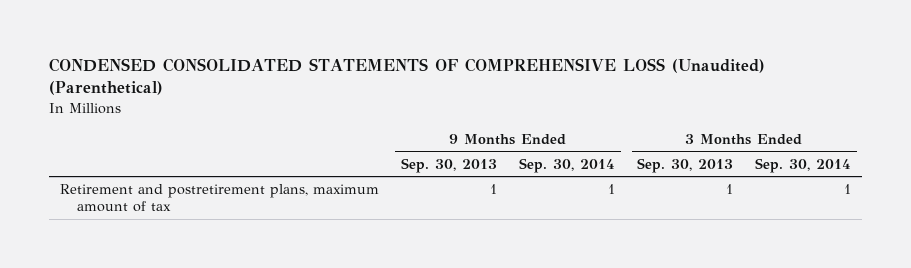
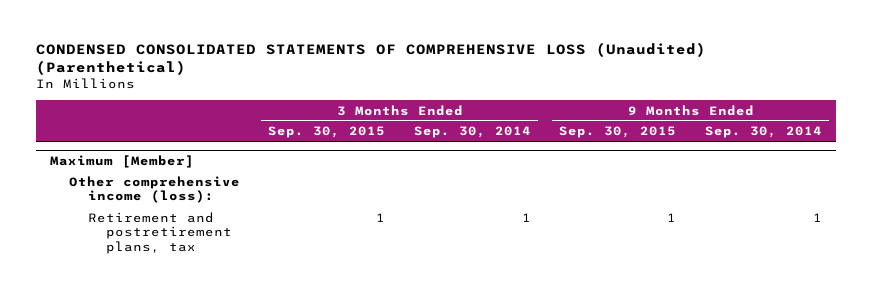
[400,158,497,174] Sep. 30, 2013 -> none
[637,158,734,174] Sep. 30, 2013 -> none
none -> [268,126,386,139] Sep. 30, 2015
none -> [559,126,677,139] Sep. 30, 2015
none -> [50,154,195,168] Maximum [Member]
none -> [68,175,240,204] Other comprehensive income (loss):
[59,184,379,213] Retirement and postretirement plans, maximum amount of tax -> [87,211,233,254] Retirement and postretirement plans, tax

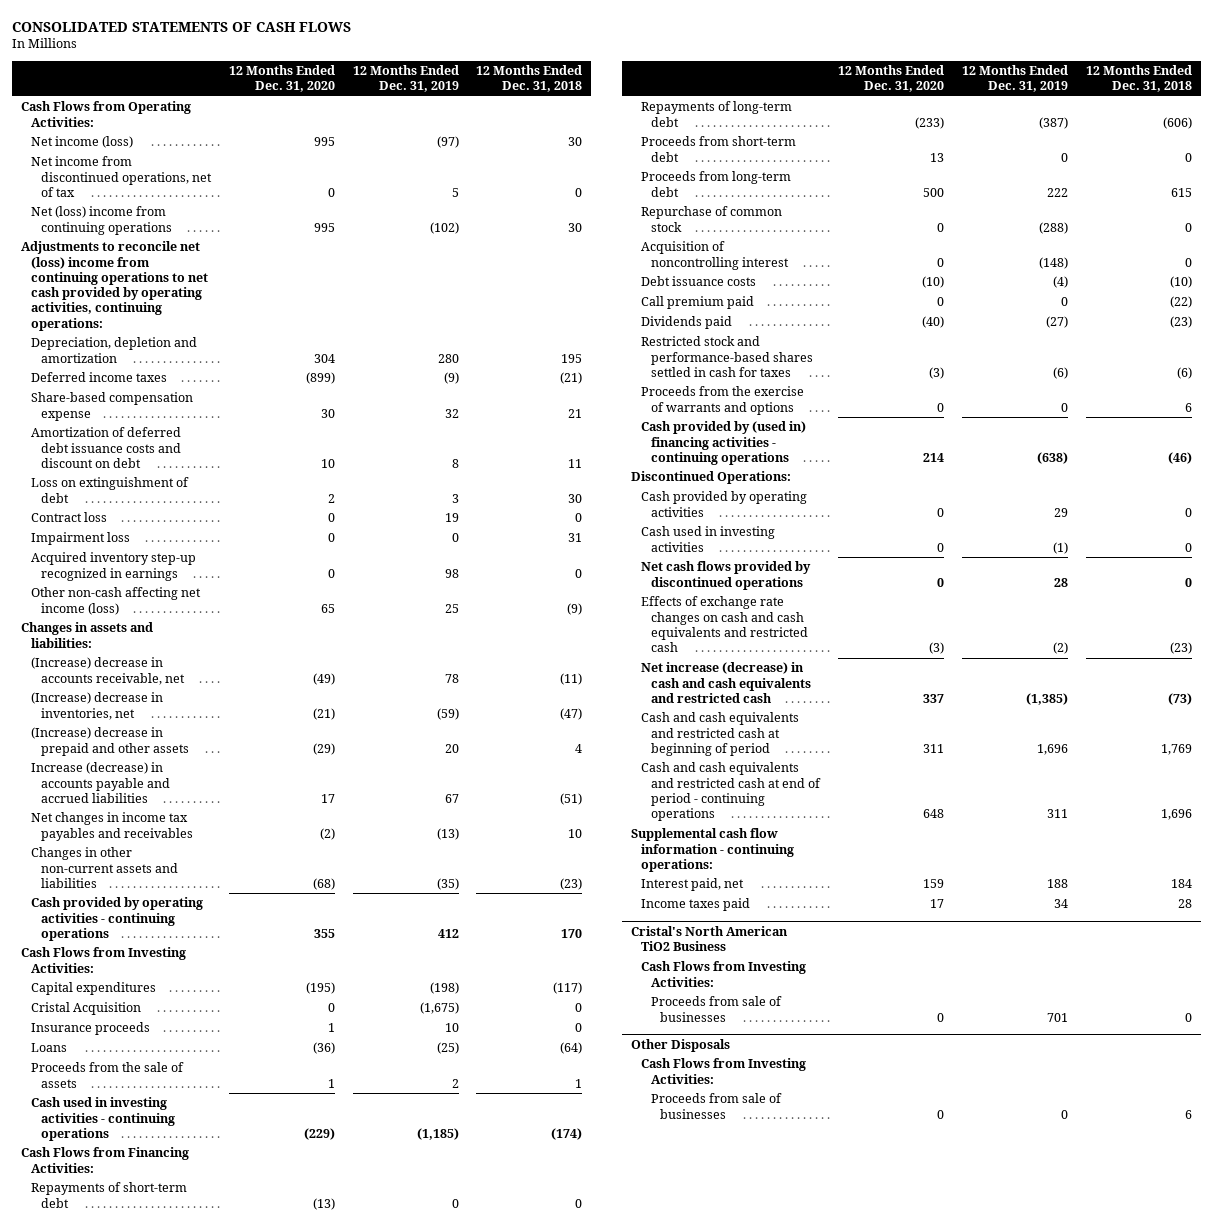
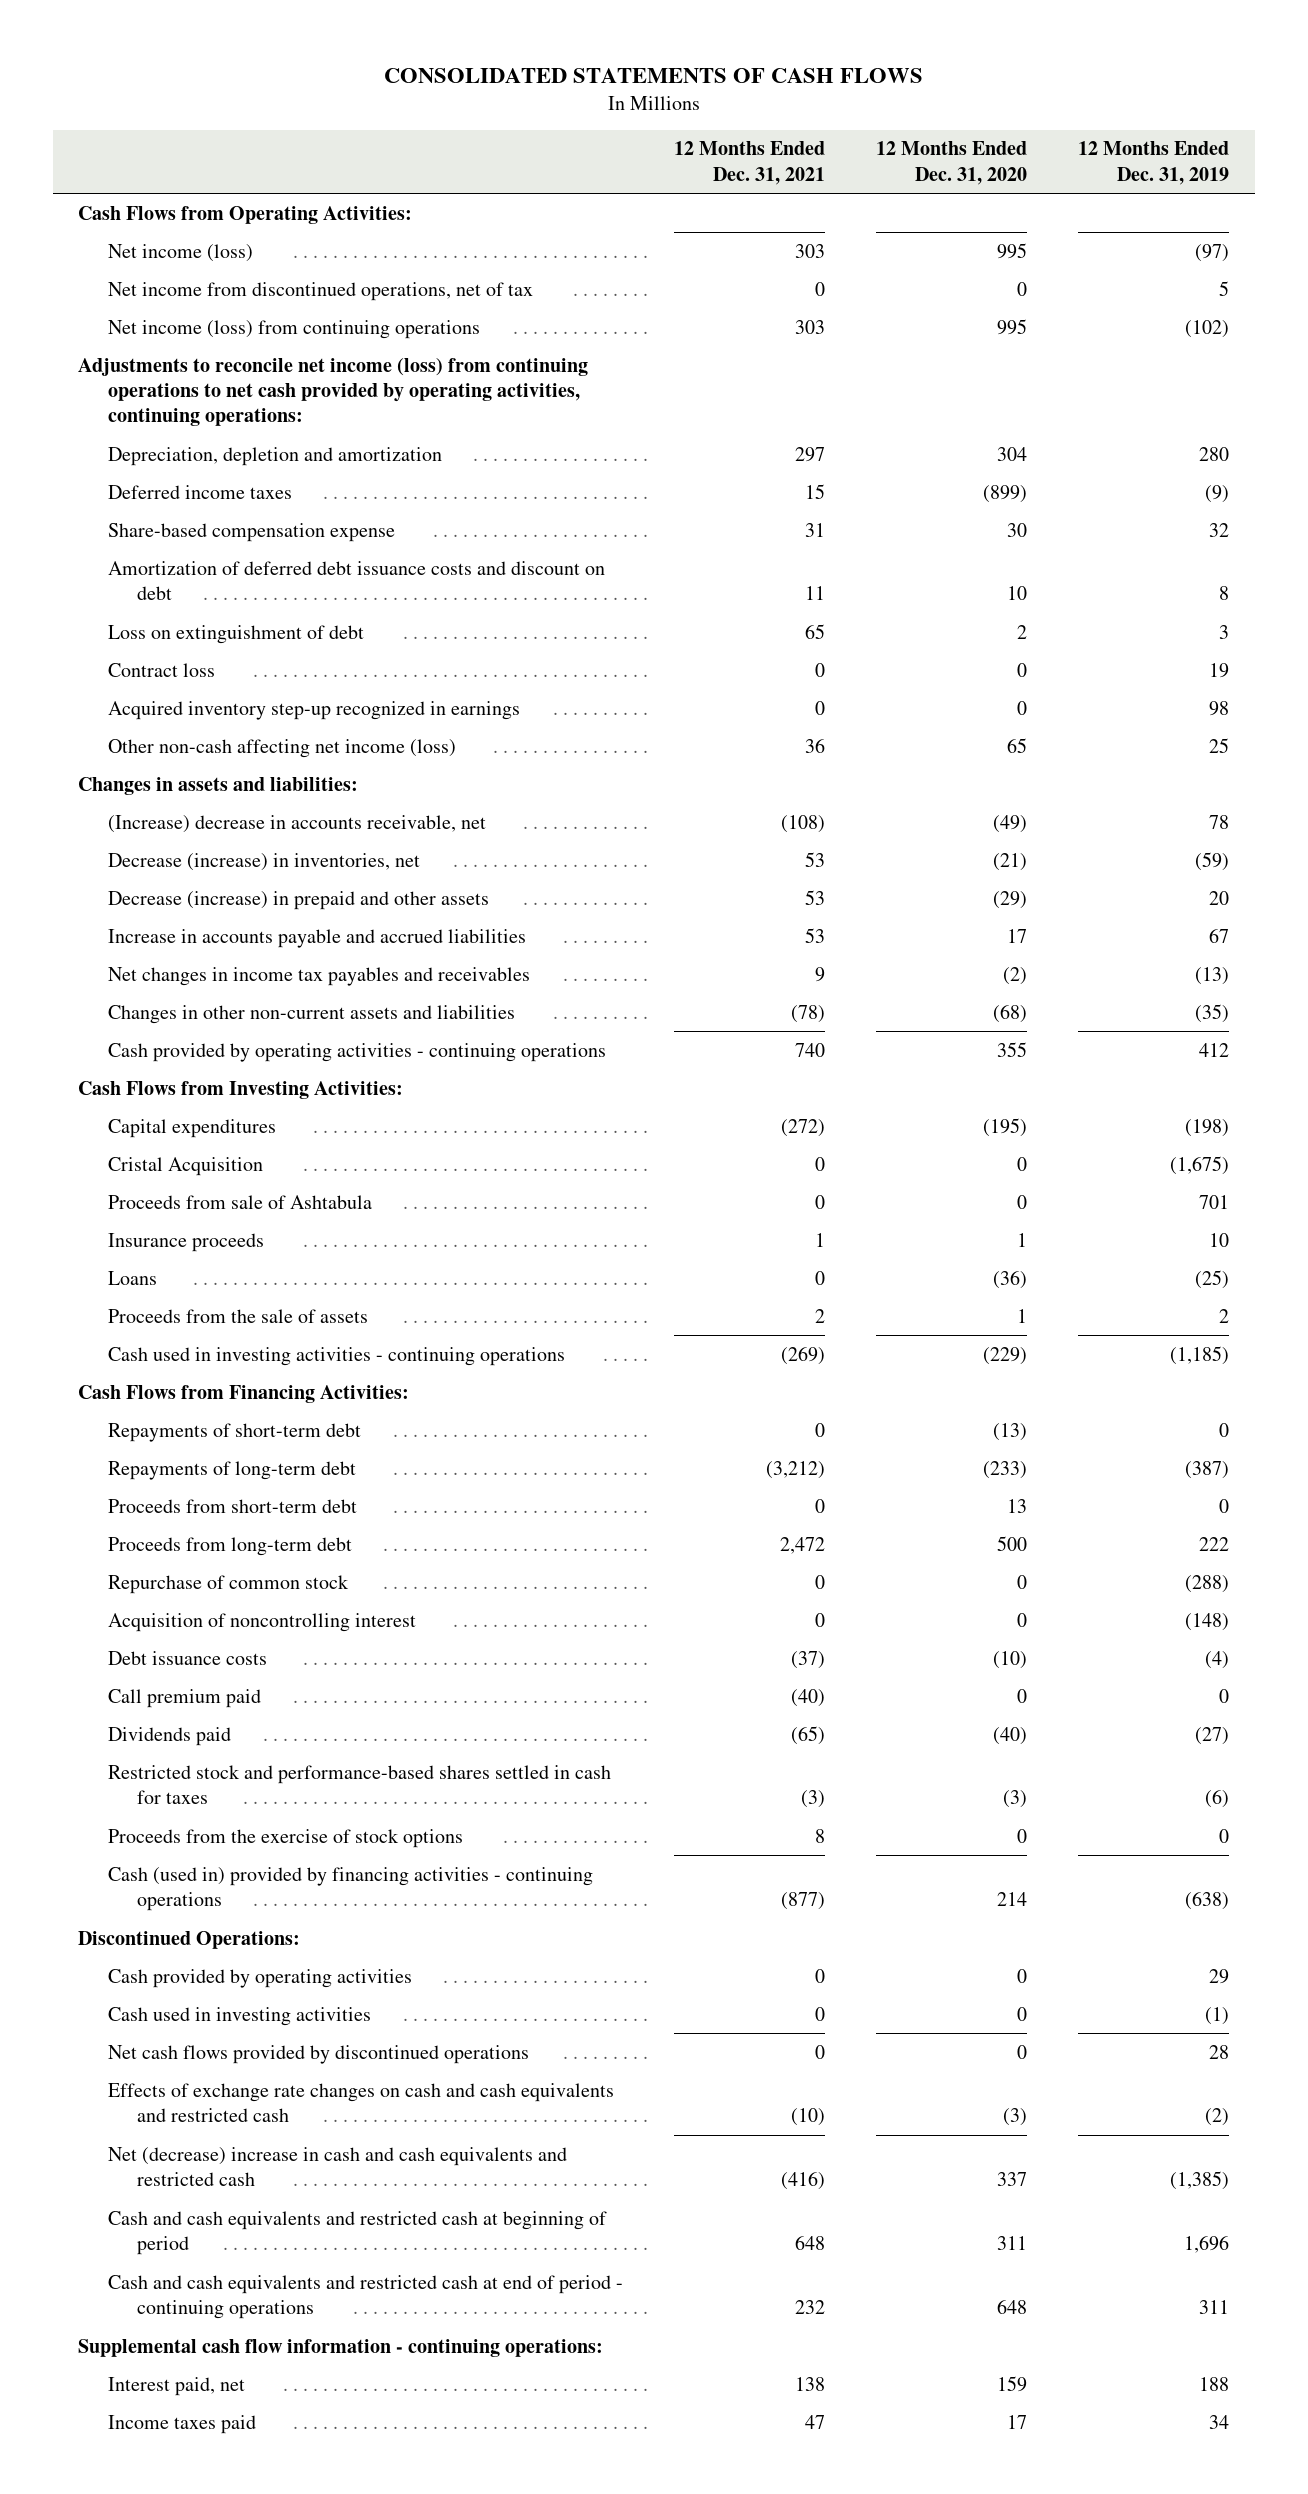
[476,64,583,93] 12 Months Ended Dec. 31, 2018 -> none
none -> [673,141,825,185] 12 Months Ended Dec. 31, 2021
[31,206,172,235] Net (loss) income from continuing operations -> [107,319,480,339] Net income (loss) from continuing operations
[21,241,209,331] Adjustments to reconcile net (loss) income from continuing operations to net cash provided by operating activities, continuing operations: -> [78,357,589,427] Adjustments to reconcile net income (loss) from continuing operations to net cash provided by operating activities, continuing operations:
[31,532,131,546] Impairment loss -> none
[31,692,164,720] (Increase) decrease in inventories, net -> [107,852,420,871] Decrease (increase) in inventories, net
[31,727,189,756] (Increase) decrease in prepaid and other assets -> [107,890,489,910] Decrease (increase) in prepaid and other assets
[31,762,170,803] Increase (decrease) in accounts payable and accrued liabilities -> [107,928,526,948] Increase in accounts payable and accrued liabilities
none -> [107,1194,372,1209] Proceeds from sale of Ashtabula
[640,386,804,415] Proceeds from the exercise of warrants and options -> [107,1828,463,1848] Proceeds from the exercise of stock options
[640,421,806,465] Cash provided by (used in) financing activities - continuing operations -> [107,1866,593,1911] Cash (used in) provided by financing activities - continuing operations
[640,662,811,703] Net increase (decrease) in cash and cash equivalents and restricted cash -> [107,2146,567,2186] Net (decrease) increase in cash and cash equivalents and restricted cash
[631,925,789,952] Cristal's North American TiO2 Business -> none
[640,961,806,987] Cash Flows from Investing Activities: -> none
[650,996,782,1022] Proceeds from sale of businesses -> none
[631,1038,731,1052] Other Disposals -> none
[640,1058,806,1084] Cash Flows from Investing Activities: -> none
[650,1093,782,1119] Proceeds from sale of businesses -> none

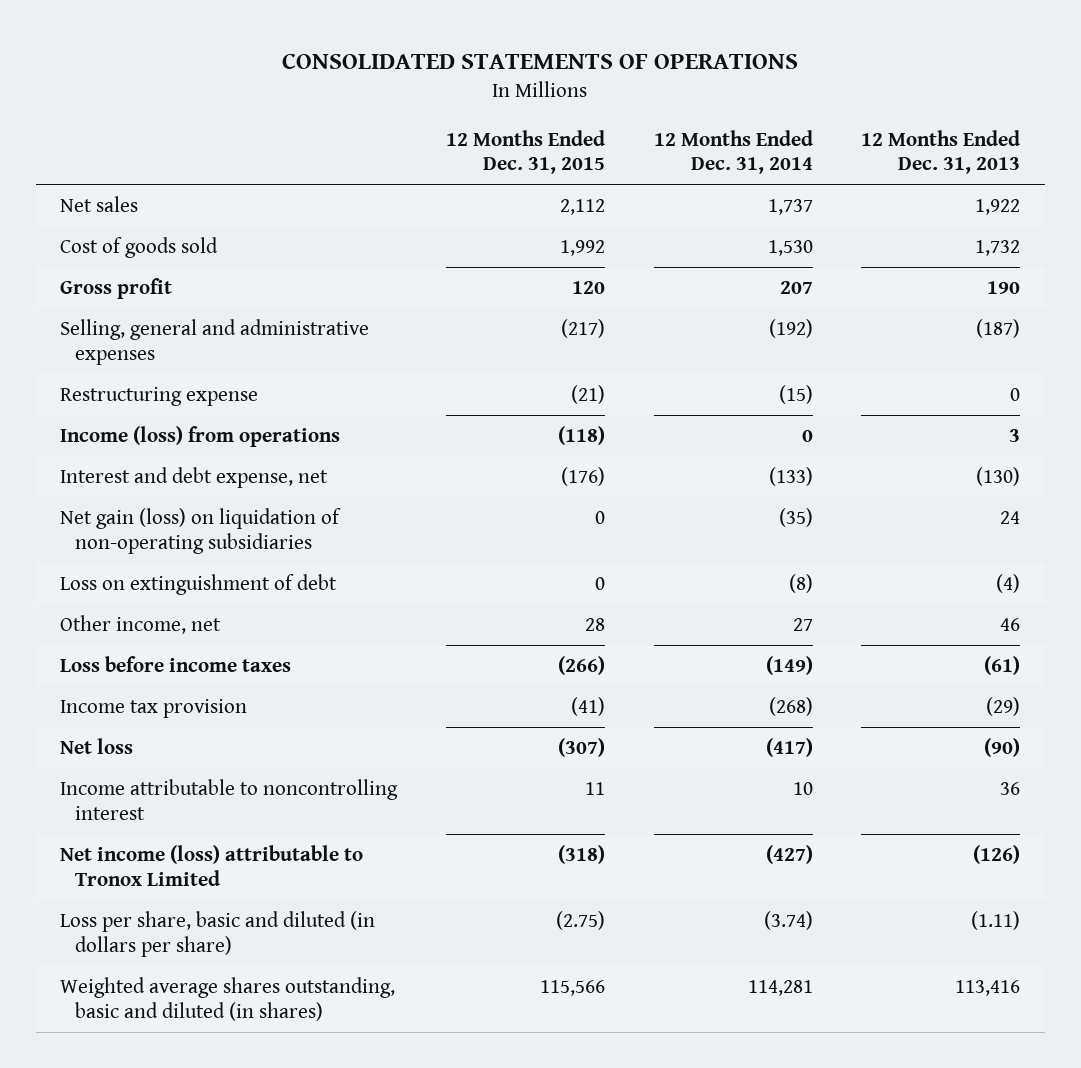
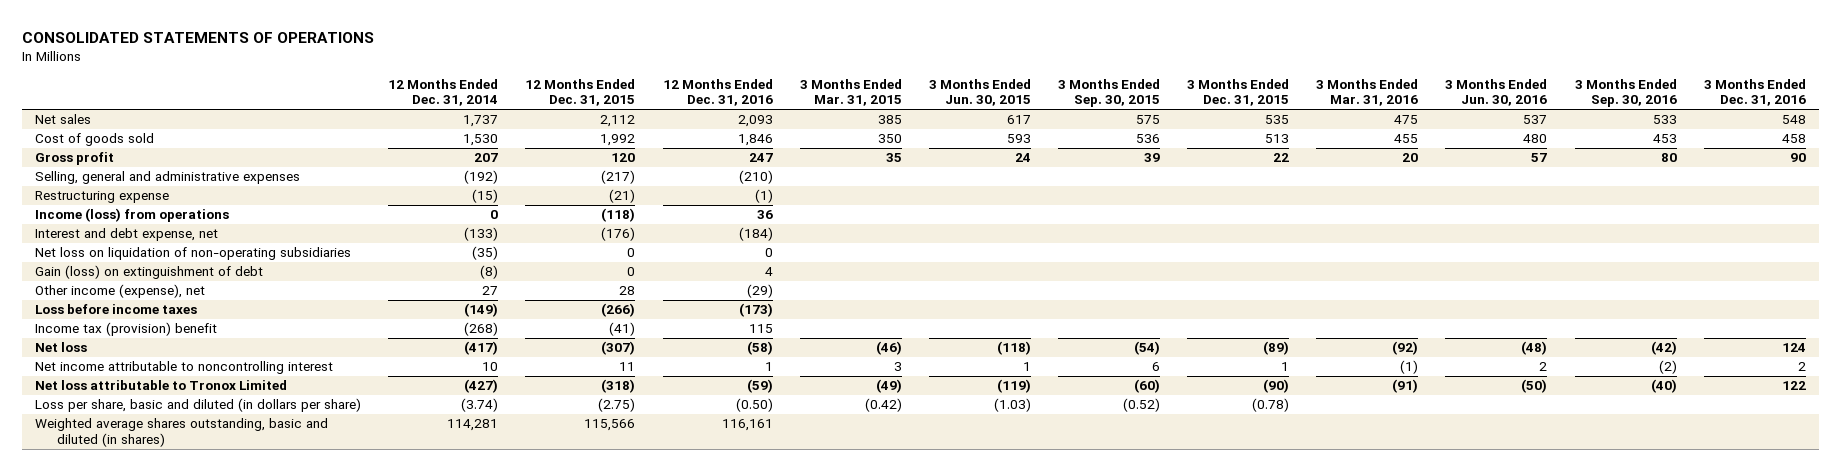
[861,129,1021,175] 12 Months Ended Dec. 31, 2013 -> none
none -> [662,78,773,107] 12 Months Ended Dec. 31, 2016
none -> [799,78,902,107] 3 Months Ended Mar. 31, 2015
none -> [928,78,1031,107] 3 Months Ended Jun. 30, 2015
none -> [1057,78,1160,108] 3 Months Ended Sep. 30, 2015
none -> [1187,78,1290,107] 3 Months Ended Dec. 31, 2015
none -> [1316,78,1419,107] 3 Months Ended Mar. 31, 2016
none -> [1445,78,1548,107] 3 Months Ended Jun. 30, 2016
none -> [1574,78,1677,108] 3 Months Ended Sep. 30, 2016
none -> [1703,78,1806,107] 3 Months Ended Dec. 31, 2016
[60,508,342,554] Net gain (loss) on liquidation of non-operating subsidiaries -> [35,247,352,261] Net loss on liquidation of non-operating subsidiaries
[60,574,338,596] Loss on extinguishment of debt -> [35,265,264,280] Gain (loss) on extinguishment of debt
[60,615,222,635] Other income, net -> [35,284,206,299] Other income (expense), net
[60,699,248,719] Income tax provision -> [35,322,218,337] Income tax (provision) benefit
[60,779,399,820] Income attributable to noncontrolling interest -> [35,361,334,375] Net income attributable to noncontrolling interest
[60,845,364,886] Net income (loss) attributable to Tronox Limited -> [35,380,288,391] Net loss attributable to Tronox Limited

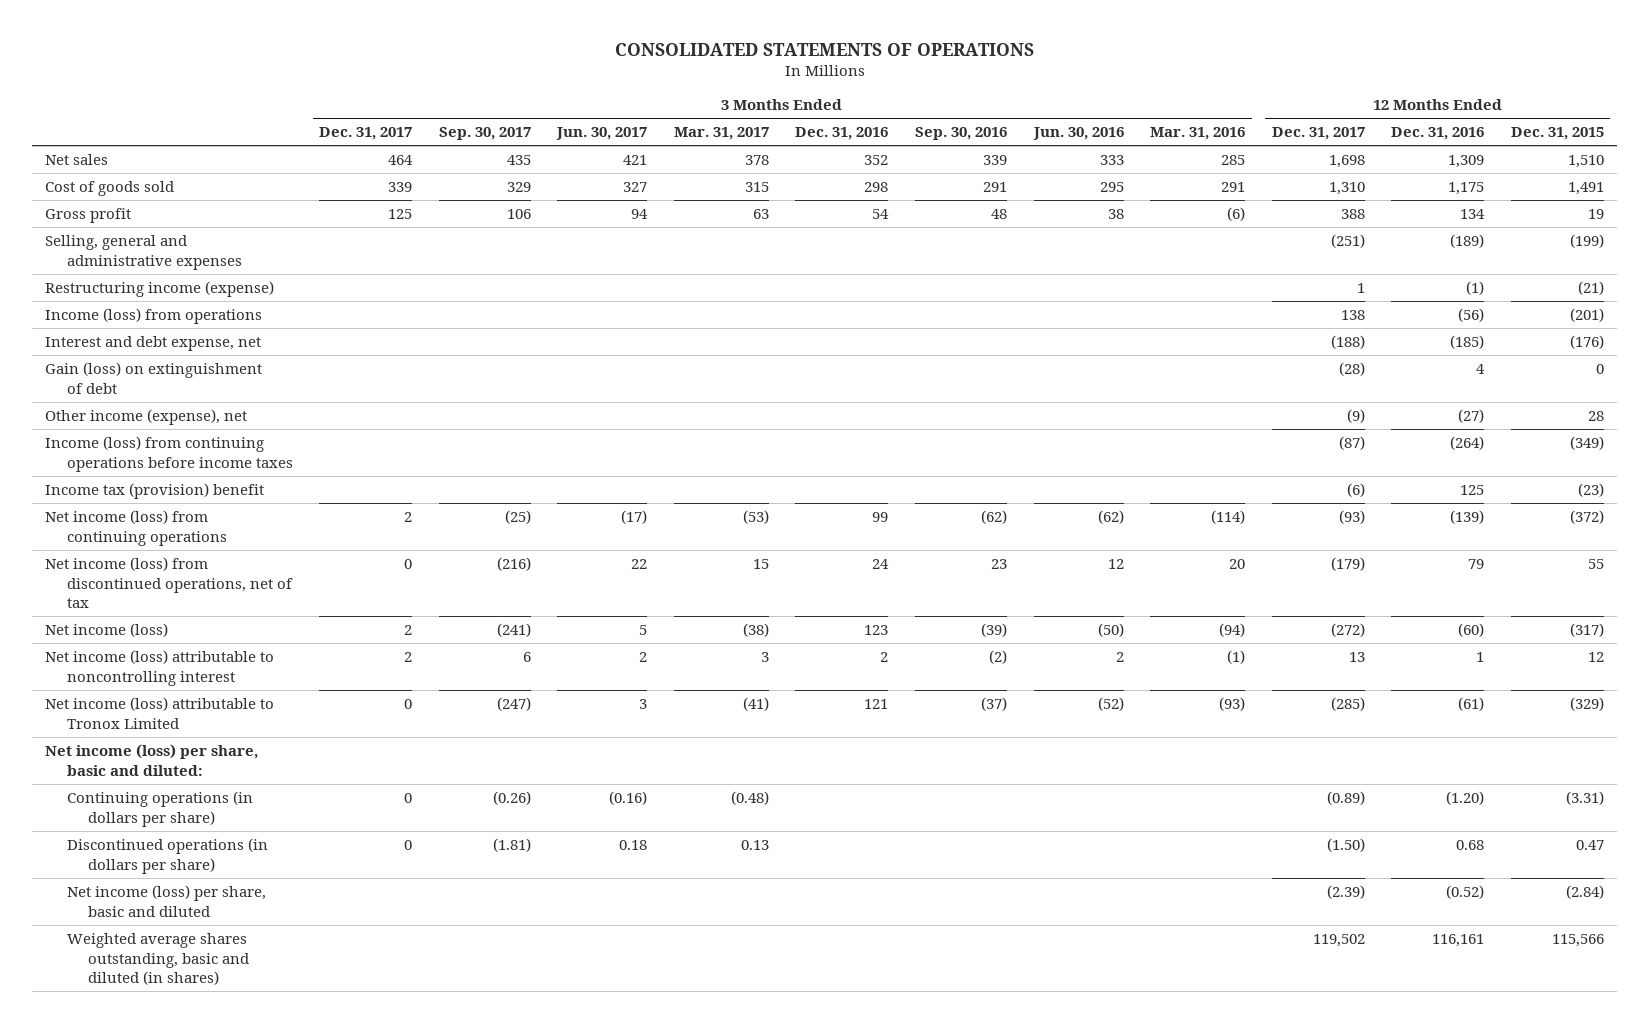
[388,78,499,107] 12 Months Ended Dec. 31, 2014 -> none
[799,78,902,107] 3 Months Ended Mar. 31, 2015 -> none
[928,78,1031,107] 3 Months Ended Jun. 30, 2015 -> none
[1057,78,1160,108] 3 Months Ended Sep. 30, 2015 -> none
[1187,78,1290,107] 3 Months Ended Dec. 31, 2015 -> none
none -> [319,127,413,141] Dec. 31, 2017
none -> [438,127,531,141] Sep. 30, 2017
none -> [556,127,648,141] Jun. 30, 2017
none -> [673,127,769,141] Mar. 31, 2017
none -> [1271,127,1365,141] Dec. 31, 2017
[35,247,352,261] Net loss on liquidation of non-operating subsidiaries -> none
[600,115,636,128] 2,112 -> [1567,155,1604,169] 1,510
[737,115,773,128] 2,093 -> [1448,155,1485,169] 1,309
[1394,115,1419,125] 475 -> [1221,155,1246,166] 285
[1523,115,1548,125] 537 -> [1099,155,1124,166] 333
[1652,115,1677,125] 533 -> [983,155,1008,166] 339
[1781,115,1806,125] 548 -> [864,155,889,166] 352
[600,134,636,147] 1,992 -> [1567,182,1604,196] 1,491
[737,134,773,147] 1,846 -> [1448,182,1485,196] 1,175
[1394,134,1419,144] 455 -> [1221,182,1246,193] 291
[1523,134,1548,144] 480 -> [1099,182,1124,193] 295
[1652,134,1677,144] 453 -> [983,182,1008,193] 291
[1781,134,1806,144] 458 -> [864,182,889,193] 298
[611,153,636,163] 120 -> [1587,209,1604,220] 19
[748,153,773,163] 247 -> [1460,209,1486,220] 134
[1402,153,1419,163] 20 -> [1227,207,1246,222] (6)
[1531,153,1548,163] 57 -> [1107,209,1124,220] 38
[1660,153,1677,163] 80 -> [991,209,1008,220] 48
[1789,153,1806,163] 90 -> [872,209,890,220] 54
[601,170,636,185] (217) -> [1569,234,1604,249] (199)
[738,170,773,185] (210) -> [1450,234,1485,249] (189)
[35,191,170,204] Restructuring expense -> [45,281,275,298] Restructuring income (expense)
[601,208,636,223] (118) -> [1569,308,1604,323] (201)
[756,210,773,220] 36 -> [1458,308,1485,323] (56)
[738,227,773,242] (184) -> [1450,335,1485,350] (185)
[746,284,773,299] (29) -> [1458,409,1485,424] (27)
[35,304,198,315] Loss before income taxes -> [45,436,293,472] Income (loss) from continuing operations before income taxes
[601,303,636,318] (266) -> [1569,436,1604,451] (349)
[738,303,773,318] (173) -> [1450,436,1485,451] (264)
[609,322,636,337] (41) -> [1577,483,1604,498] (23)
[748,324,773,334] 115 -> [1460,485,1485,496] 125
none -> [45,510,227,546] Net income (loss) from continuing operations
none -> [45,557,293,609] Net income (loss) from discontinued operations, net of tax
[35,342,88,353] Net loss -> [45,623,169,638] Net income (loss)
[601,341,636,356] (307) -> [1569,623,1604,638] (317)
[746,341,773,356] (58) -> [1458,623,1485,638] (60)
[1392,341,1419,356] (92) -> [1219,623,1246,638] (94)
[1521,341,1548,356] (48) -> [1097,623,1124,638] (50)
[1650,341,1677,356] (42) -> [981,623,1008,638] (39)
[1781,343,1806,353] 124 -> [864,625,889,636] 123
[35,361,334,375] Net income attributable to noncontrolling interest -> [45,650,275,686] Net income (loss) attributable to noncontrolling interest
[619,362,636,372] 11 -> [1587,652,1604,663] 12
[35,380,288,391] Net loss attributable to Tronox Limited -> [45,697,275,729] Net income (loss) attributable to Tronox Limited
[601,379,636,394] (318) -> [1569,697,1604,712] (329)
[746,379,773,394] (59) -> [1458,697,1485,712] (61)
[1392,379,1419,394] (91) -> [1219,697,1246,712] (93)
[1521,379,1548,394] (50) -> [1097,697,1124,712] (52)
[1650,379,1677,394] (40) -> [981,697,1008,712] (37)
[1781,381,1806,391] 122 -> [864,699,889,710] 121
none -> [45,744,259,776] Net income (loss) per share, basic and diluted:
none -> [66,791,253,827] Continuing operations (in dollars per share)
none -> [66,838,268,874] Discontinued operations (in dollars per share)
[35,398,362,413] Loss per share, basic and diluted (in dollars per share) -> [66,885,266,917] Net income (loss) per share, basic and diluted
[598,398,636,413] (2.75) -> [1565,885,1604,900] (2.84)
[735,398,773,413] (0.50) -> [1446,885,1485,900] (0.52)

